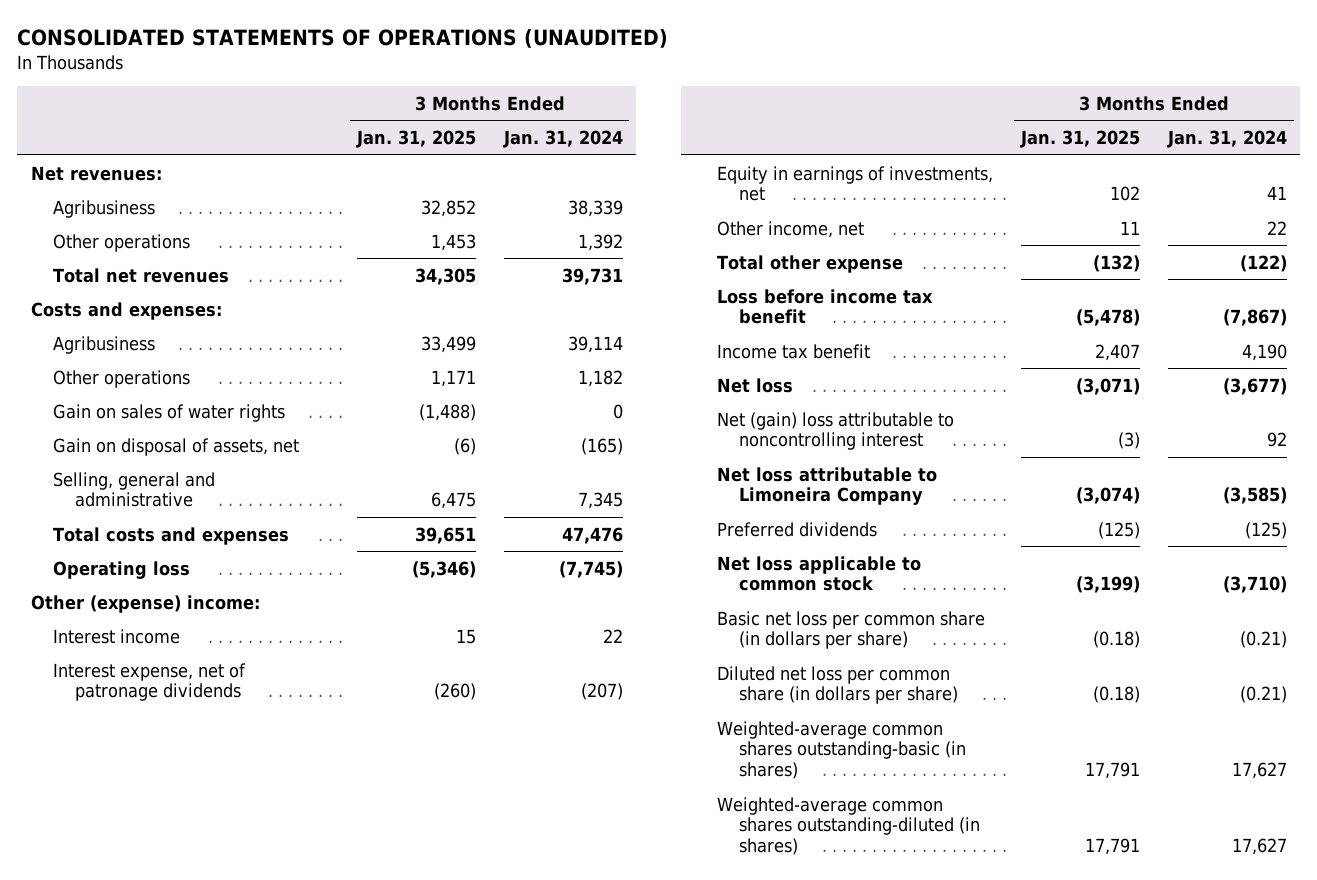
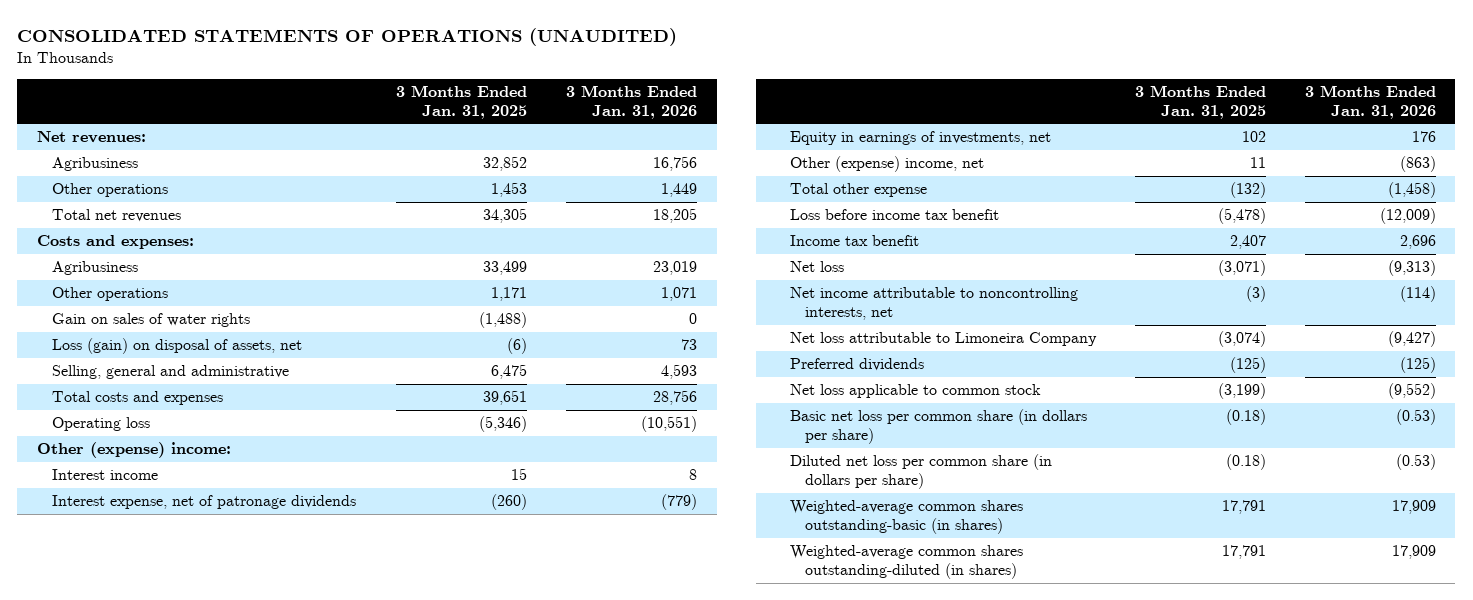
[502,130,623,149] Jan. 31, 2024 -> none
none -> [566,84,698,119] 3 Months Ended Jan. 31, 2026
[53,437,300,456] Gain on disposal of assets, net -> [51,338,302,355] Loss (gain) on disposal of assets, net
[717,220,865,238] Other income, net -> [790,156,985,173] Other (expense) income, net
[717,411,955,451] Net (gain) loss attributable to noncontrolling interest -> [790,287,1079,321] Net income attributable to noncontrolling interests, net

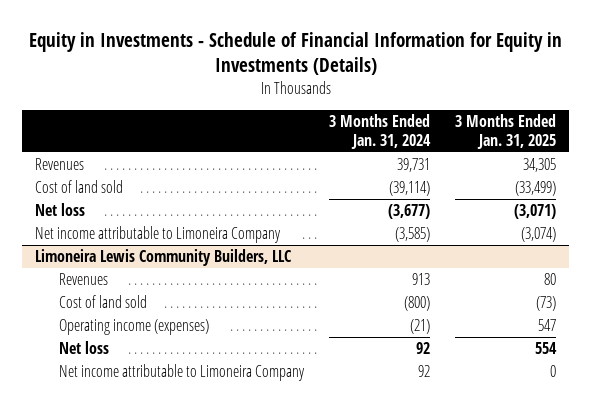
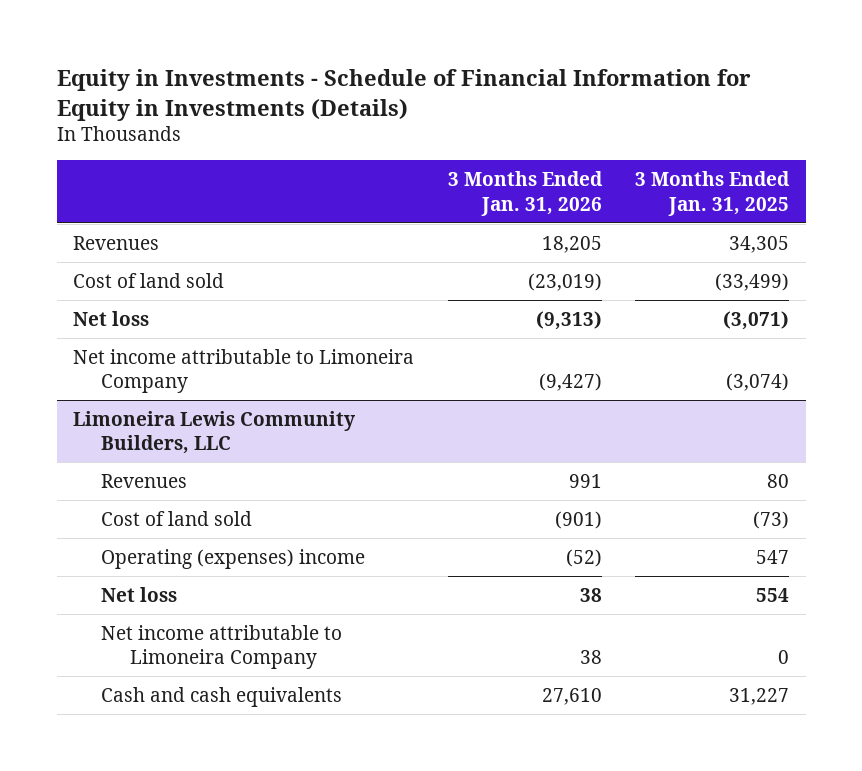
[329,114,432,149] 3 Months Ended Jan. 31, 2024 -> none
none -> [447,171,603,216] 3 Months Ended Jan. 31, 2026
[59,319,210,336] Operating income (expenses) -> [101,548,366,569] Operating (expenses) income
none -> [101,686,343,707] Cash and cash equivalents

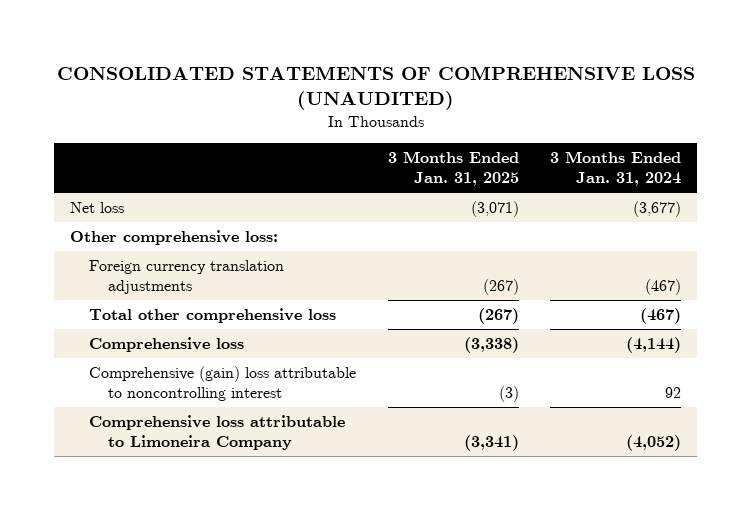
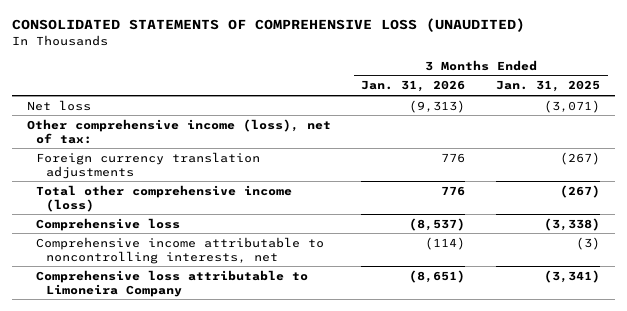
[550,151,682,187] 3 Months Ended Jan. 31, 2024 -> none
none -> [361,80,466,93] Jan. 31, 2026
[70,230,279,246] Other comprehensive loss: -> [26,118,331,144] Other comprehensive income (loss), net of tax:
[88,308,336,324] Total other comprehensive loss -> [36,184,293,212] Total other comprehensive income (loss)
[88,366,356,402] Comprehensive (gain) loss attributable to noncontrolling interest -> [36,236,325,264] Comprehensive income attributable to noncontrolling interests, net

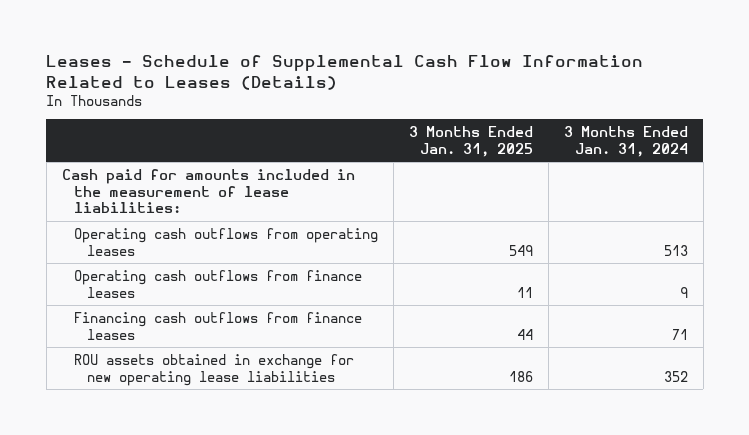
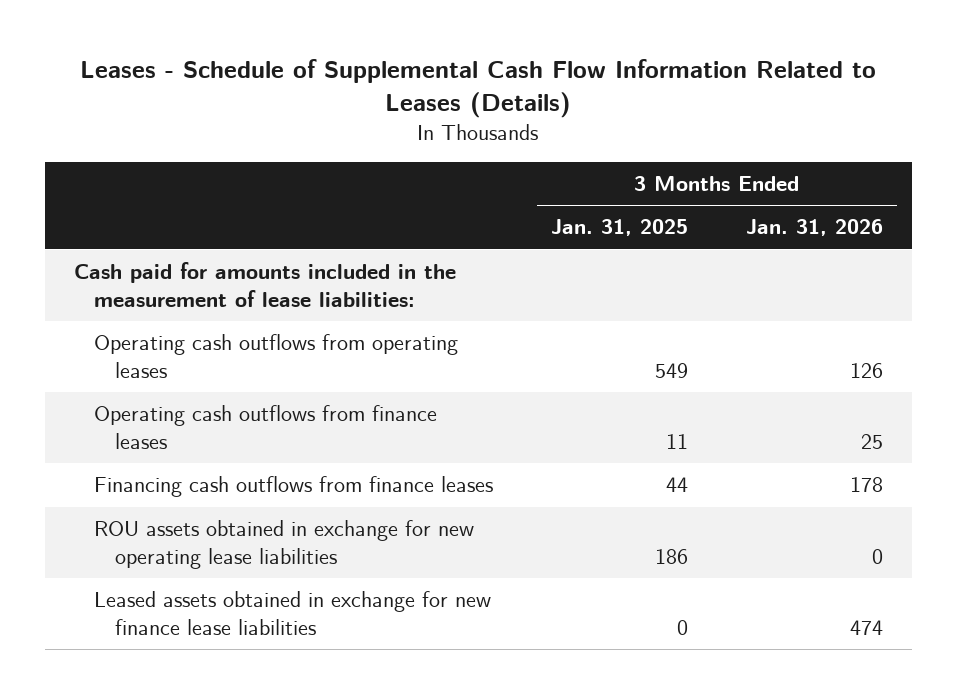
[563,125,688,157] 3 Months Ended Jan. 31, 2024 -> none
none -> [746,219,884,237] Jan. 31, 2026
none -> [94,591,492,635] Leased assets obtained in exchange for new finance lease liabilities

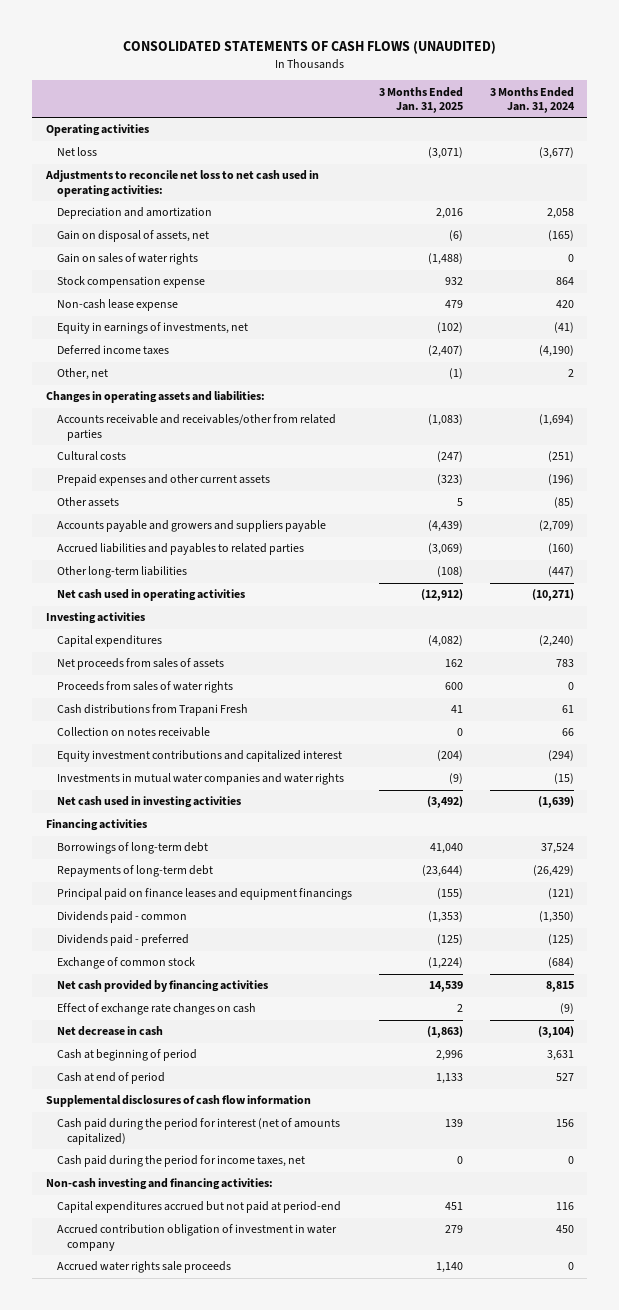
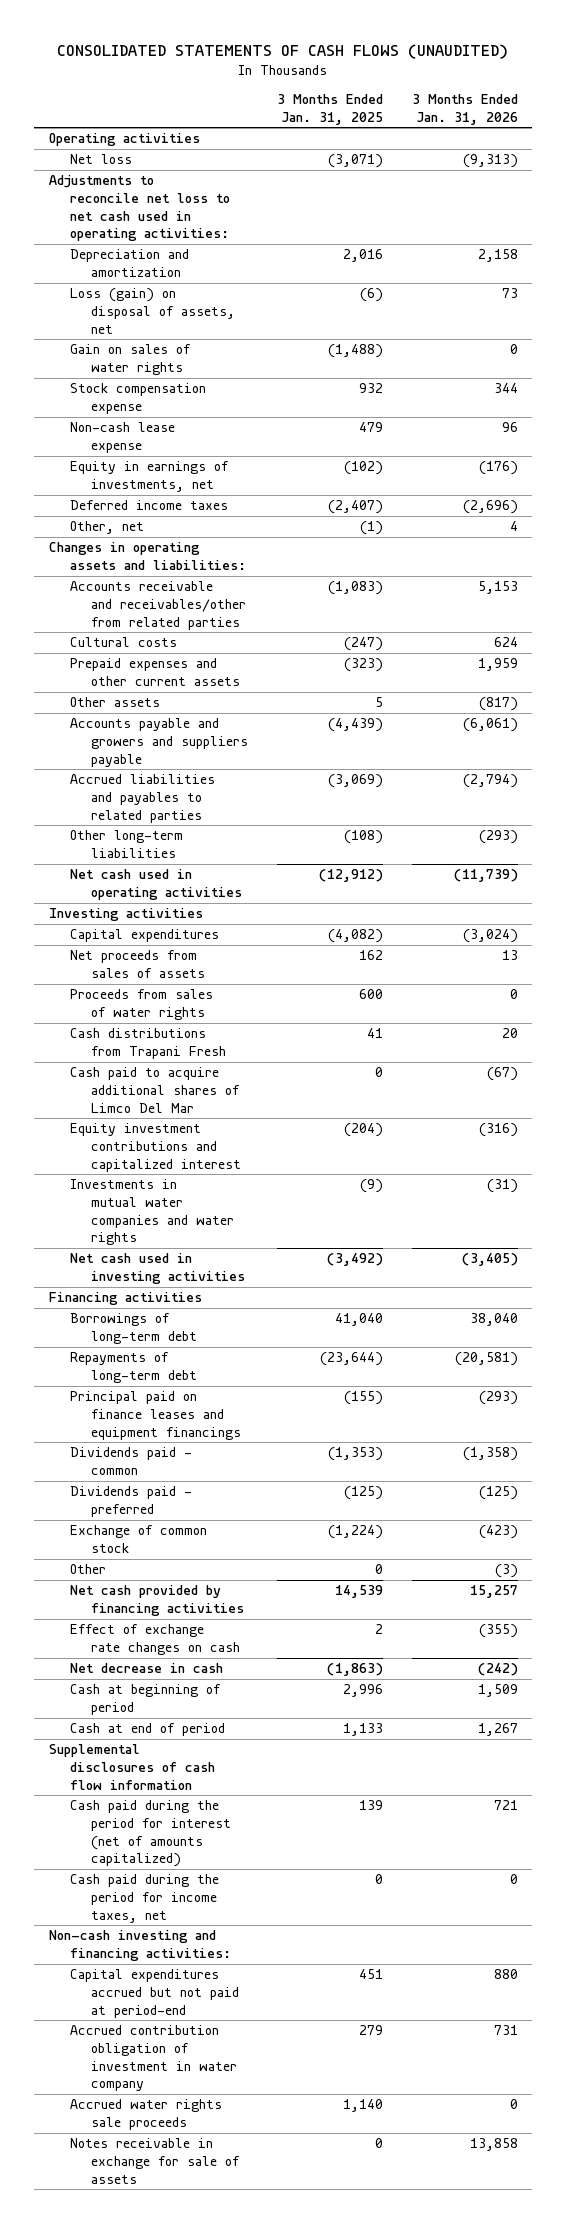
[489,86,575,113] 3 Months Ended Jan. 31, 2024 -> none
none -> [411,94,518,125] 3 Months Ended Jan. 31, 2026
[56,230,209,243] Gain on disposal of assets, net -> [70,288,236,334] Loss (gain) on disposal of assets, net
[56,727,210,738] Collection on notes receivable -> none
none -> [70,1067,241,1113] Cash paid to acquire additional shares of Limco Del Mar
none -> [70,1564,107,1575] Other
none -> [70,2138,241,2184] Notes receivable in exchange for sale of assets

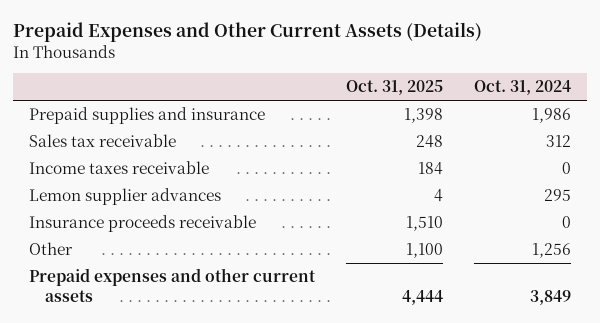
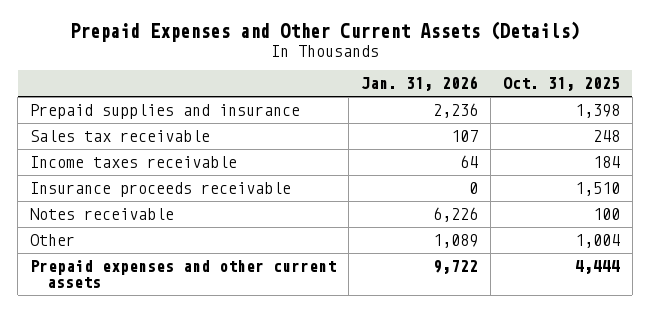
[474,80,572,96] Oct. 31, 2024 -> none
none -> [360,76,478,92] Jan. 31, 2026
[28,188,221,206] Lemon supplier advances -> none
none -> [29,208,174,221] Notes receivable
[406,243,444,259] 1,100 -> [574,234,620,249] 1,004

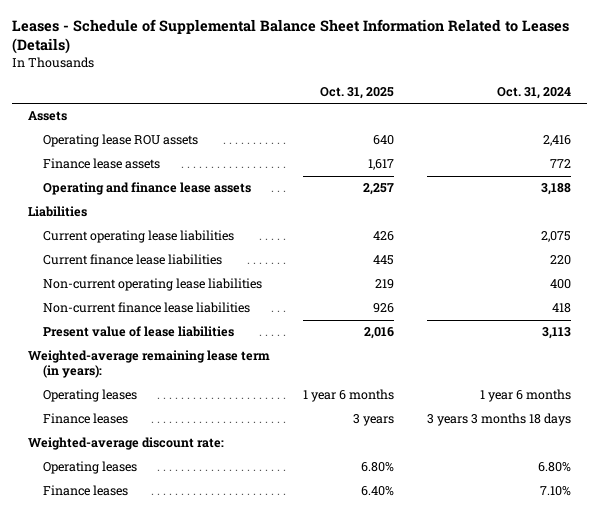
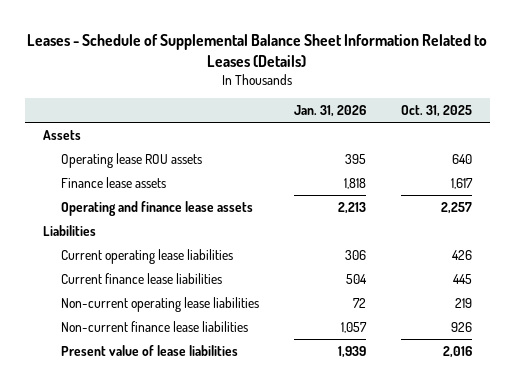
[496,86,571,99] Oct. 31, 2024 -> none
none -> [294,105,367,118] Jan. 31, 2026
[28,350,271,379] Weighted-average remaining lease term (in years): -> none
[43,389,138,403] Operating leases -> none
[43,413,129,425] Finance leases -> none
[28,437,225,451] Weighted-average discount rate: -> none
[43,461,138,475] Operating leases -> none
[43,485,129,497] Finance leases -> none

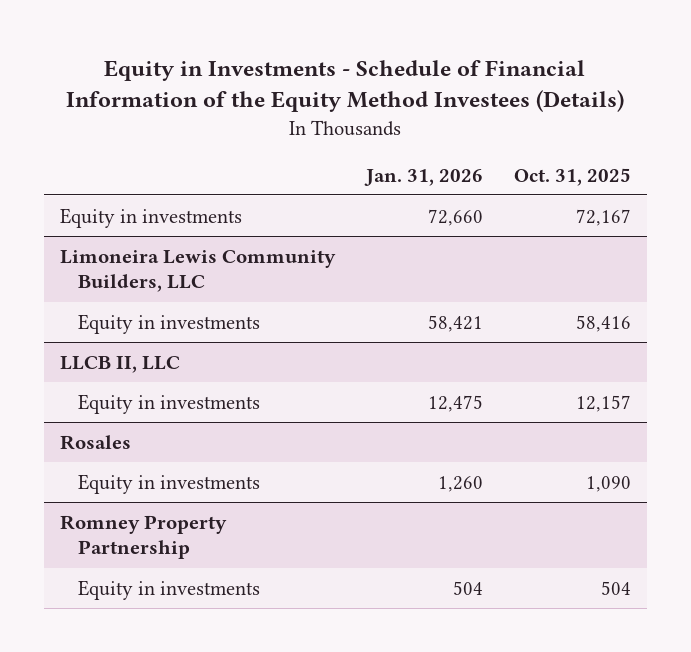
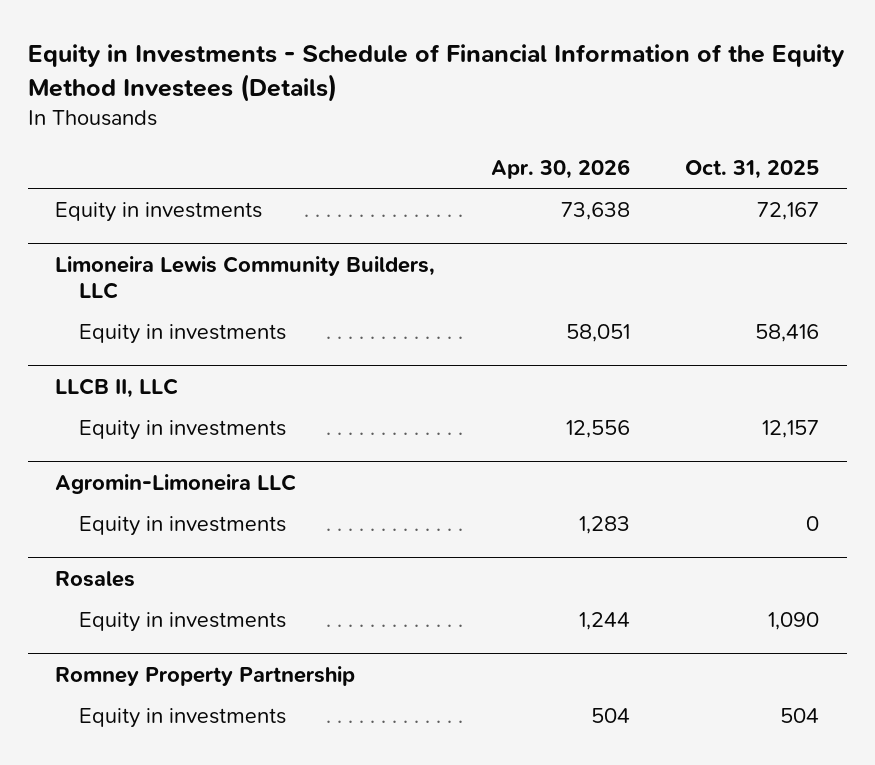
[363,168,483,186] Jan. 31, 2026 -> none
none -> [490,159,630,180] Apr. 30, 2026
none -> [55,474,297,495] Agromin-Limoneira LLC
none -> [78,516,286,537] Equity in investments

